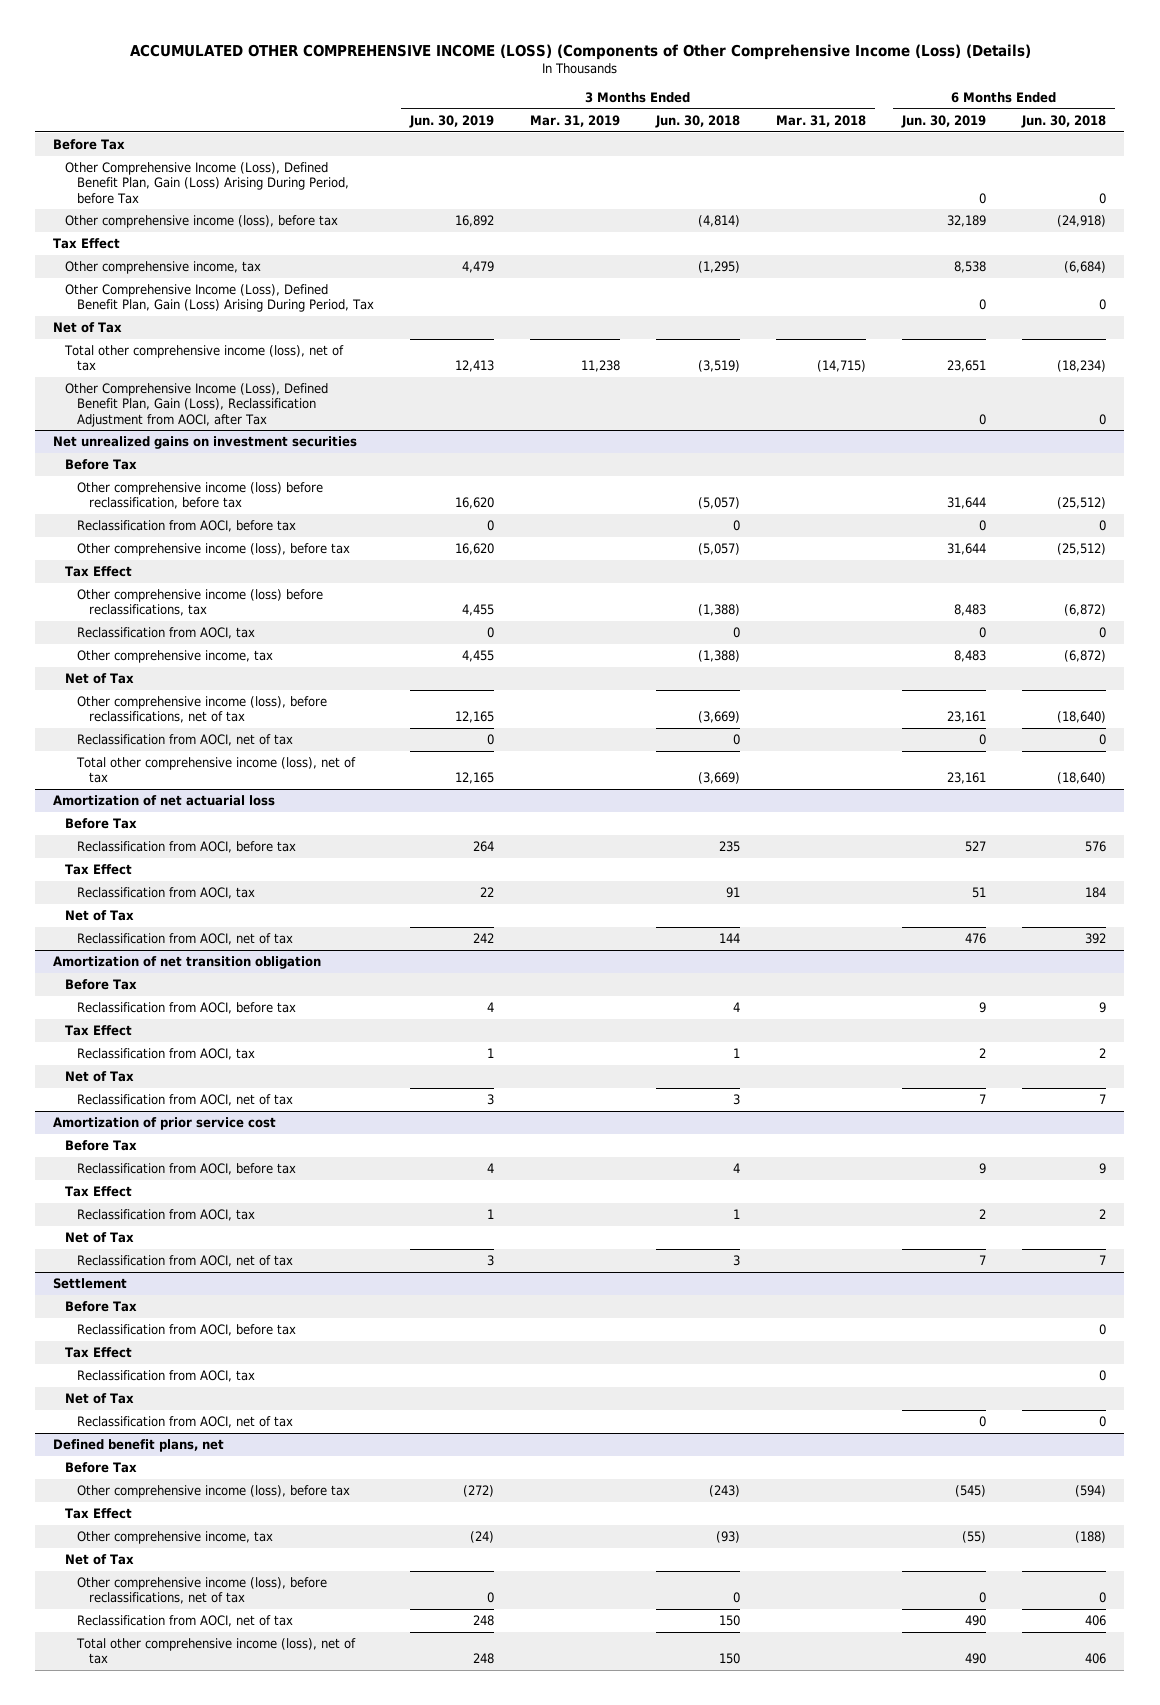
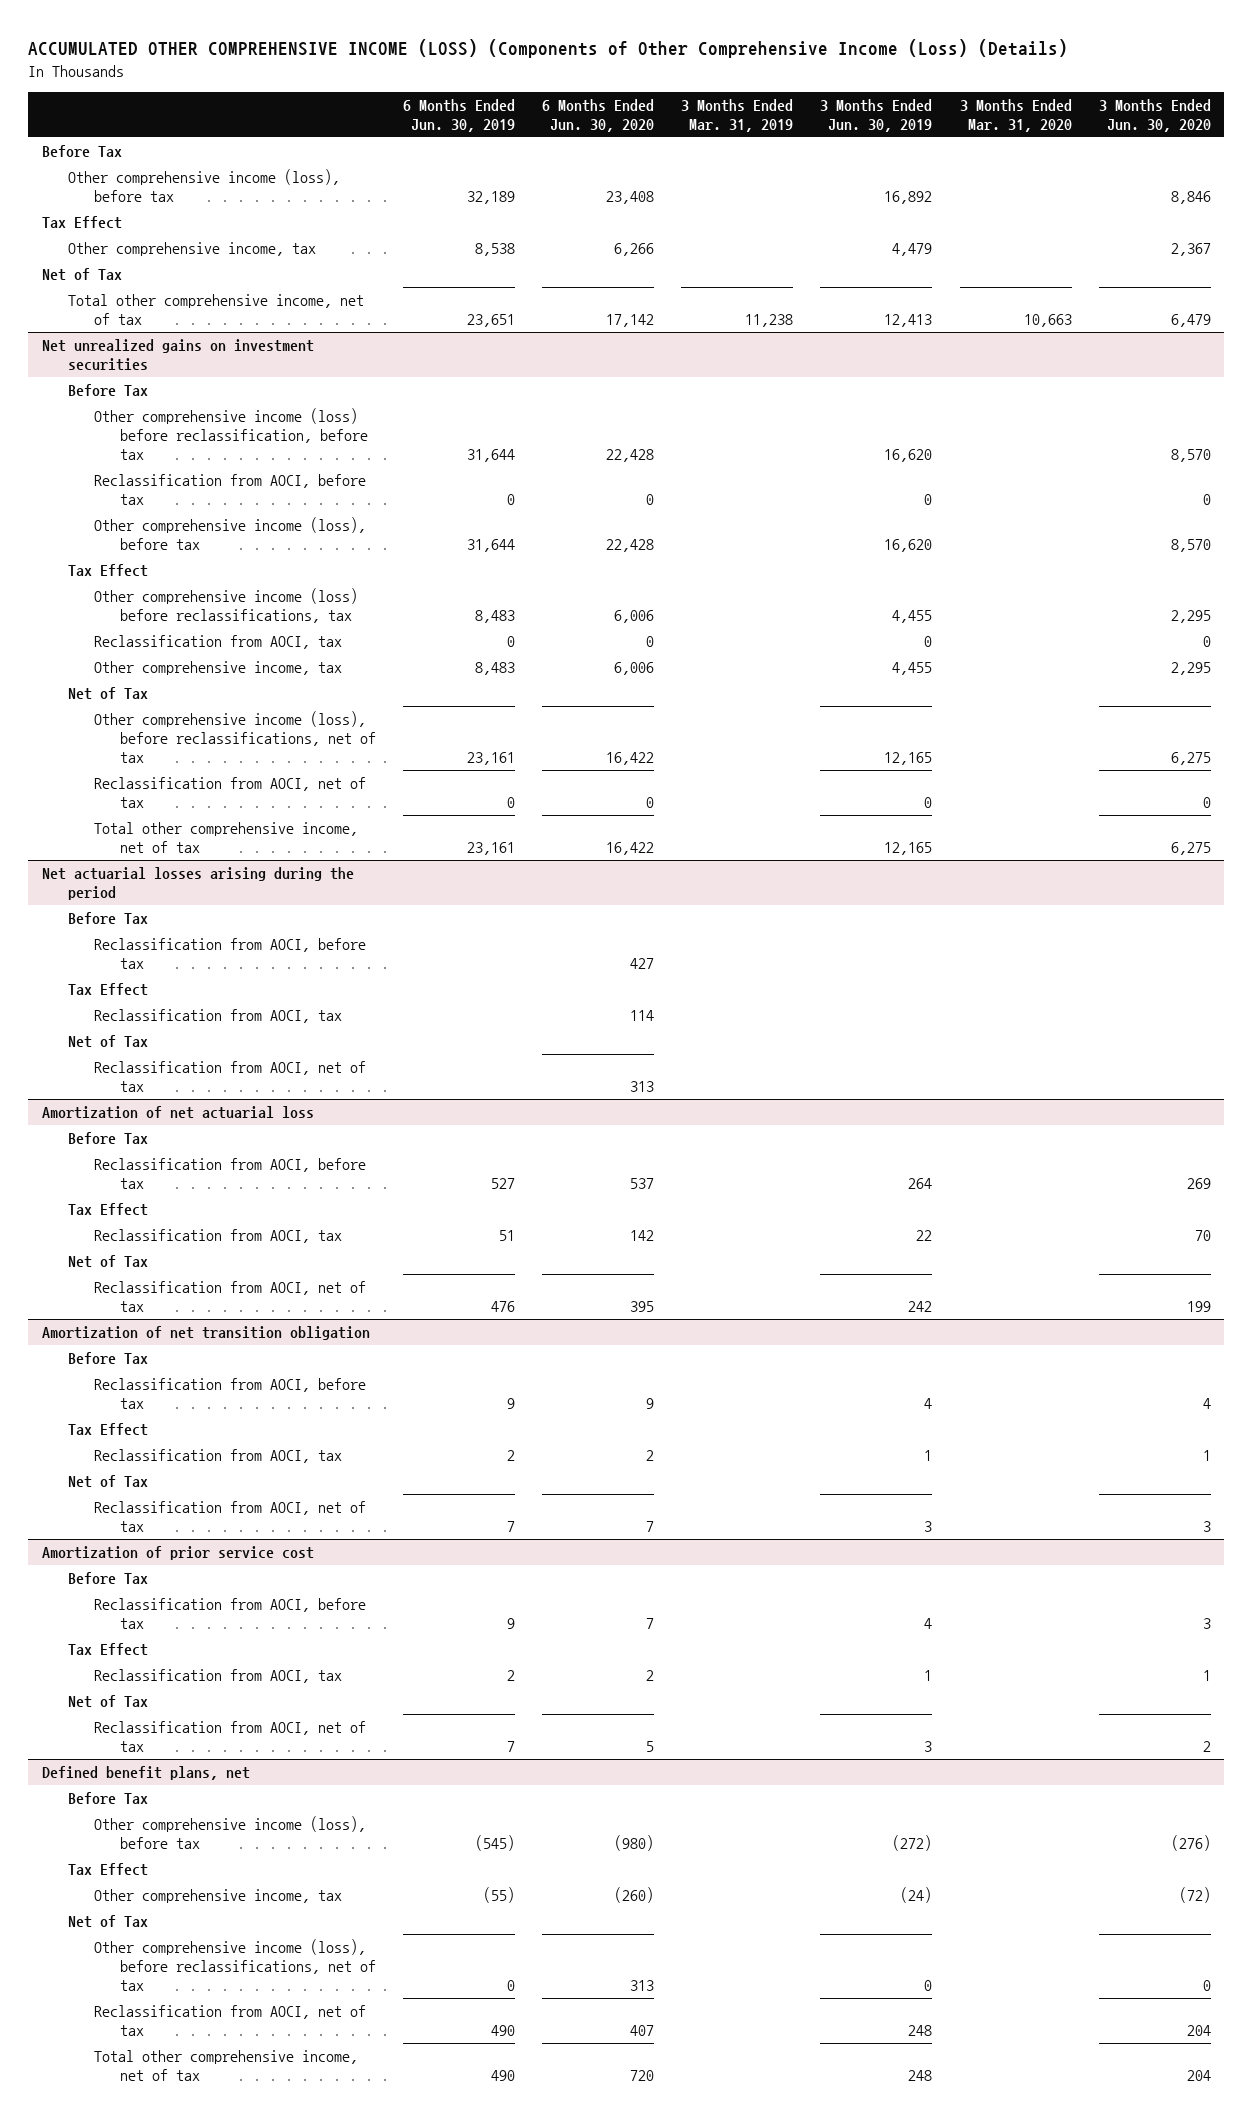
[655,115,741,129] Jun. 30, 2018 -> none
[776,115,867,128] Mar. 31, 2018 -> none
[1021,115,1107,129] Jun. 30, 2018 -> none
none -> [542,98,655,132] 6 Months Ended Jun. 30, 2020
none -> [959,98,1072,132] 3 Months Ended Mar. 31, 2020
none -> [1098,98,1211,132] 3 Months Ended Jun. 30, 2020
[65,162,350,204] Other Comprehensive Income (Loss), Defined Benefit Plan, Gain (Loss) Arising During Period, before Tax -> none
[65,284,375,313] Other Comprehensive Income (Loss), Defined Benefit Plan, Gain (Loss) Arising During Period, Tax -> none
[65,383,329,427] Other Comprehensive Income (Loss), Defined Benefit Plan, Gain (Loss), Reclassification Adjustment from AOCI, after Tax -> none
[64,345,345,372] Total other comprehensive income (loss), net of tax -> [67,294,364,326] Total other comprehensive income, net of tax
[76,757,357,784] Total other comprehensive income (loss), net of tax -> [93,822,358,854] Total other comprehensive income, net of tax
none -> [42,867,355,901] Net actuarial losses arising during the period
none -> [67,912,148,925] Before Tax
none -> [93,938,366,970] Reclassification from AOCI, before tax
none -> [67,983,148,997] Tax Effect
none -> [93,1009,342,1024] Reclassification from AOCI, tax
none -> [67,1035,148,1049] Net of Tax
none -> [93,1061,366,1093] Reclassification from AOCI, net of tax
[53,1278,128,1290] Settlement -> none
[65,1301,138,1313] Before Tax -> none
[77,1324,297,1337] Reclassification from AOCI, before tax -> none
[65,1347,133,1359] Tax Effect -> none
[77,1370,256,1383] Reclassification from AOCI, tax -> none
[65,1393,135,1405] Net of Tax -> none
[77,1416,294,1429] Reclassification from AOCI, net of tax -> none
[76,1638,357,1665] Total other comprehensive income (loss), net of tax -> [93,2050,358,2082] Total other comprehensive income, net of tax

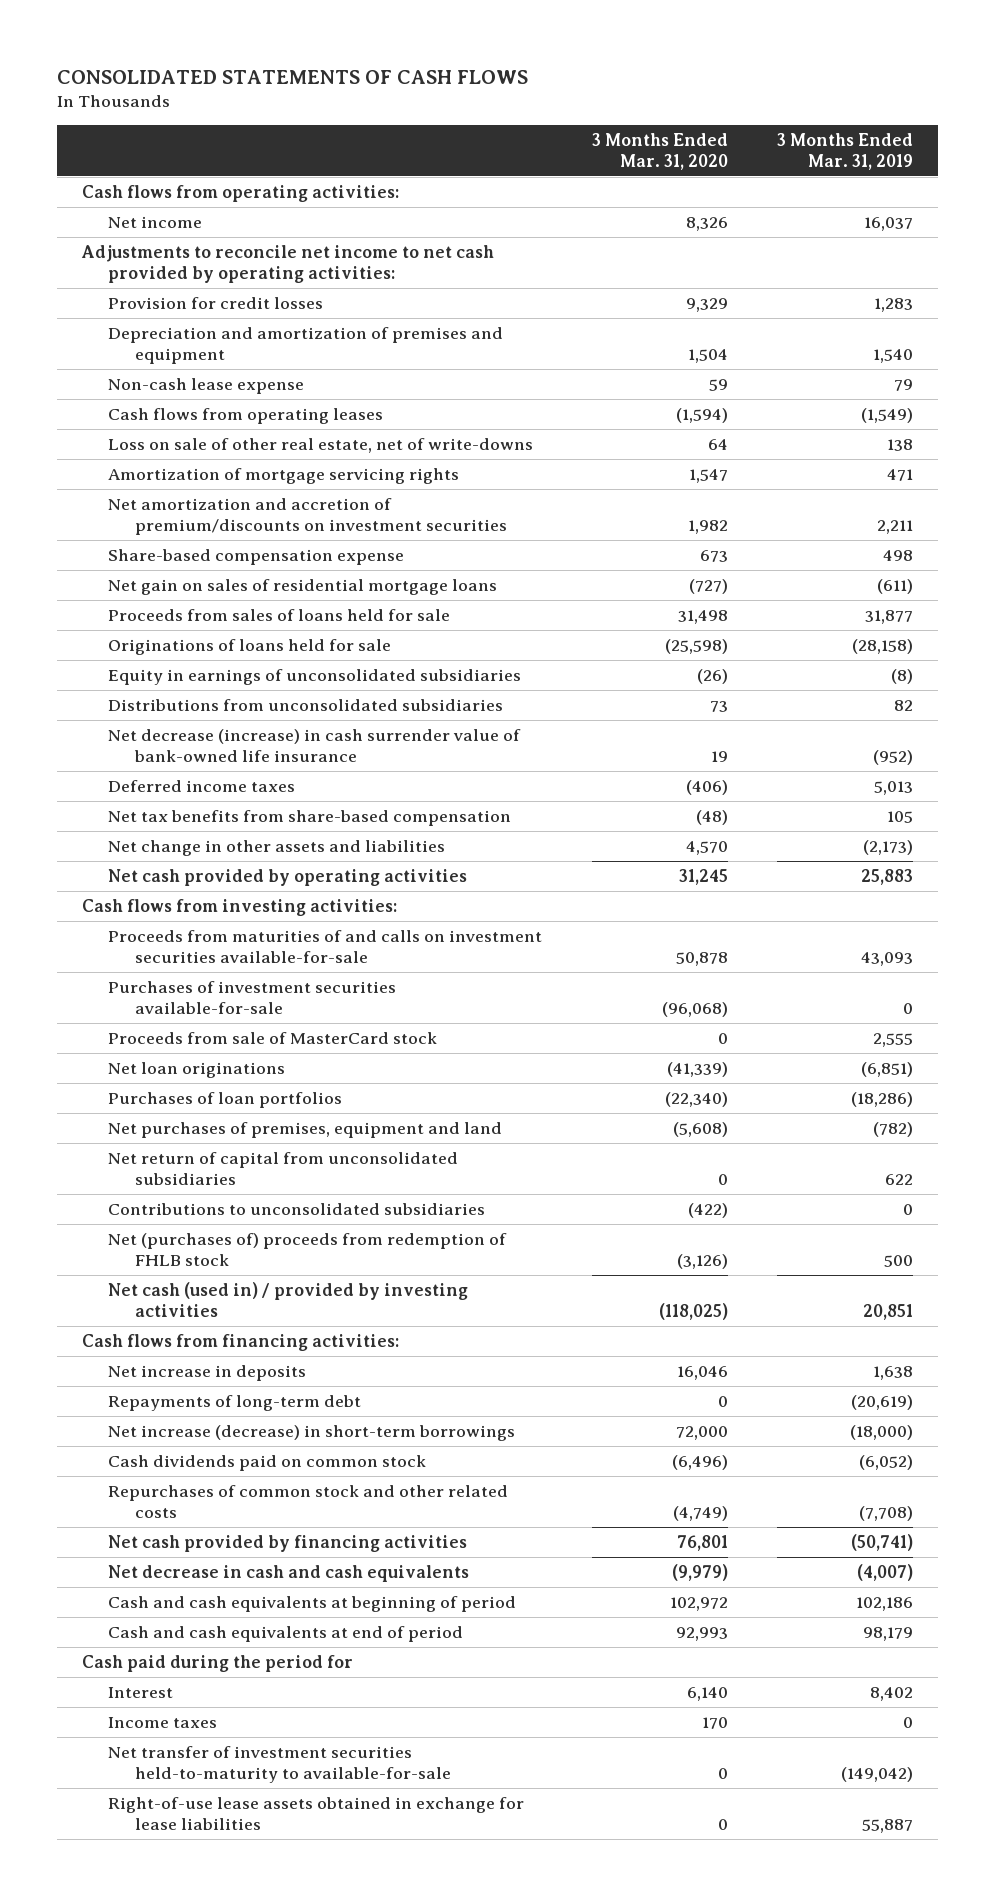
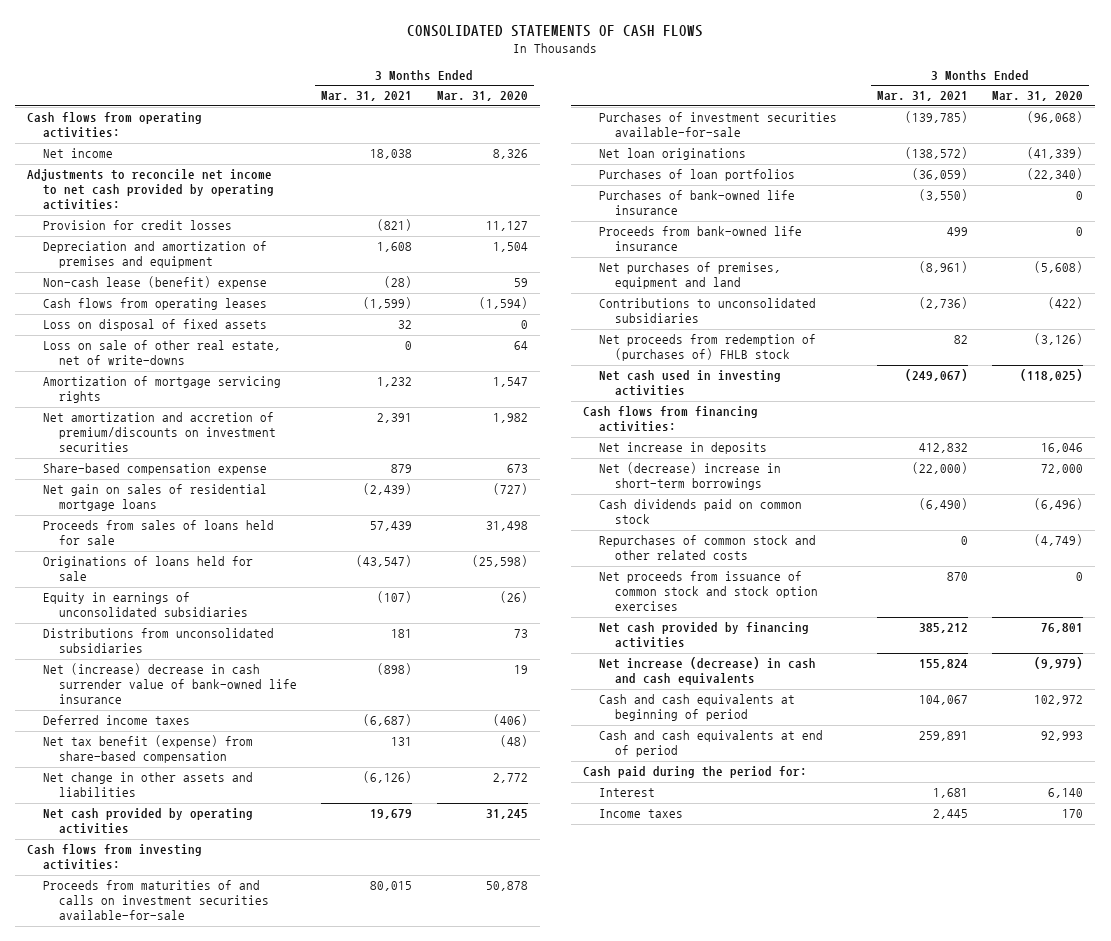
[776,132,913,170] 3 Months Ended Mar. 31, 2019 -> none
none -> [321,91,413,102] Mar. 31, 2021
[685,297,728,312] 9,329 -> [485,221,528,232] 11,127
[108,377,305,394] Non-cash lease expense -> [43,276,268,290] Non-cash lease (benefit) expense
none -> [43,319,268,332] Loss on disposal of fixed assets
[108,728,522,762] Net decrease (increase) in cash surrender value of bank-owned life insurance -> [43,663,298,705] Net (increase) decrease in cash surrender value of bank-owned life insurance
[108,809,512,826] Net tax benefits from share-based compensation -> [43,735,254,764] Net tax benefit (expense) from share-based compensation
[685,840,728,855] 4,570 -> [492,773,528,784] 2,772
[108,1031,438,1044] Proceeds from sale of MasterCard stock -> none
none -> [598,190,795,216] Purchases of bank-owned life insurance
none -> [598,226,802,252] Proceeds from bank-owned life insurance
[108,1151,459,1185] Net return of capital from unconsolidated subsidiaries -> none
[108,1232,508,1266] Net (purchases of) proceeds from redemption of FHLB stock -> [598,334,816,362] Net proceeds from redemption of (purchases of) FHLB stock
[108,1281,469,1317] Net cash (used in) / provided by investing activities -> [598,370,781,397] Net cash used in investing activities
[108,1394,362,1411] Repayments of long-term debt -> none
[108,1424,516,1441] Net increase (decrease) in short-term borrowings -> [598,462,781,491] Net (decrease) increase in short-term borrowings
none -> [598,571,818,612] Net proceeds from issuance of common stock and stock option exercises
[108,1564,470,1582] Net decrease in cash and cash equivalents -> [598,657,816,686] Net increase (decrease) in cash and cash equivalents
[81,1654,353,1672] Cash paid during the period for -> [583,766,808,779] Cash paid during the period for:
[108,1745,451,1783] Net transfer of investment securities held-to-maturity to available-for-sale -> none
[108,1796,525,1830] Right-of-use lease assets obtained in exchange for lease liabilities -> none

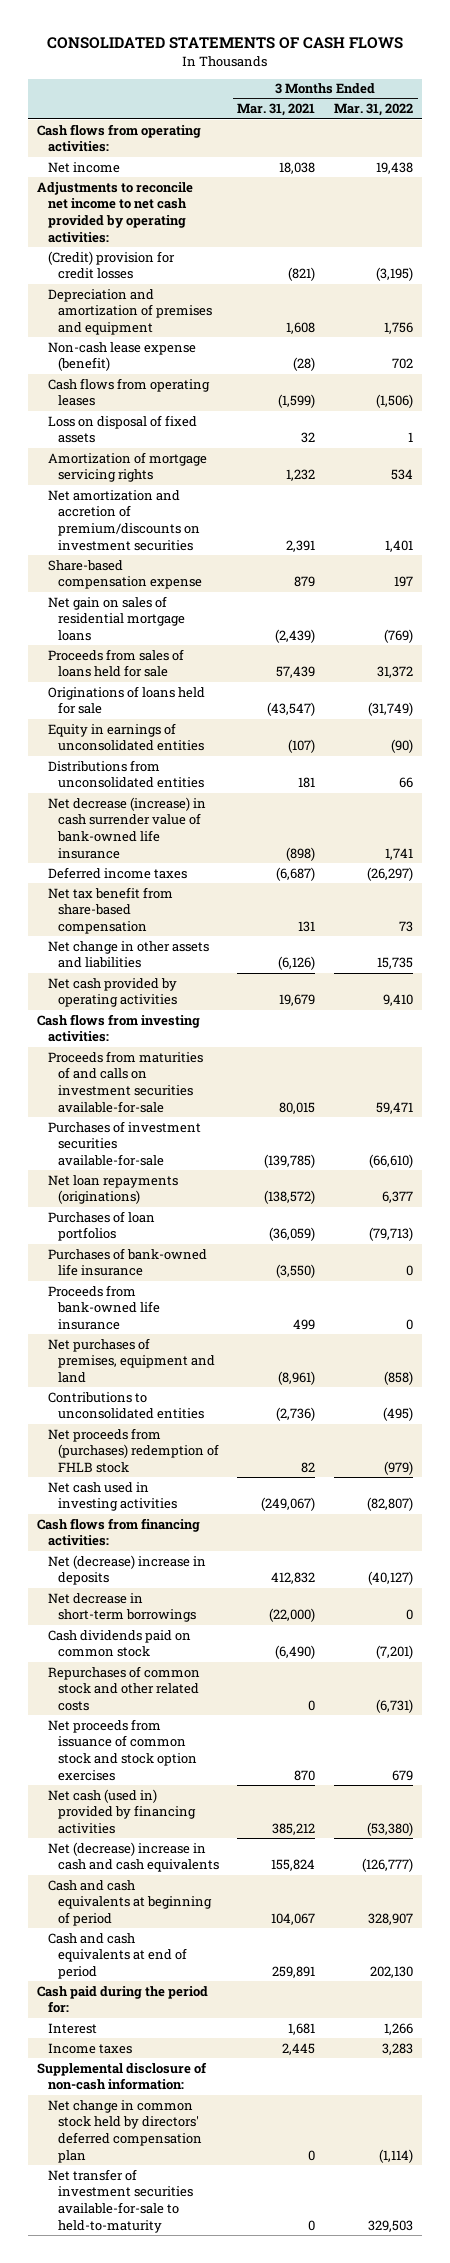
[436,91,528,102] Mar. 31, 2020 -> none
none -> [333,103,413,117] Mar. 31, 2022
[43,220,233,231] Provision for credit losses -> [47,250,175,280] (Credit) provision for credit losses
[43,276,268,290] Non-cash lease (benefit) expense -> [47,341,196,372] Non-cash lease expense (benefit)
[43,340,282,366] Loss on sale of other real estate, net of write-downs -> none
[43,592,249,618] Equity in earnings of unconsolidated subsidiaries -> [47,722,204,752] Equity in earnings of unconsolidated entities
[43,628,275,654] Distributions from unconsolidated subsidiaries -> [47,759,204,789] Distributions from unconsolidated entities
[43,663,298,705] Net (increase) decrease in cash surrender value of bank-owned life insurance -> [47,796,206,859] Net decrease (increase) in cash surrender value of bank-owned life insurance
[43,735,254,764] Net tax benefit (expense) from share-based compensation -> [47,886,173,934] Net tax benefit from share-based compensation
[598,148,746,161] Net loan originations -> [47,1174,178,1205] Net loan repayments (originations)
[598,298,816,324] Contributions to unconsolidated subsidiaries -> [47,1391,204,1420] Contributions to unconsolidated entities
[598,334,816,362] Net proceeds from redemption of (purchases of) FHLB stock -> [47,1427,219,1473] Net proceeds from (purchases) redemption of FHLB stock
[598,442,767,455] Net increase in deposits -> [47,1554,206,1586] Net (decrease) increase in deposits
[598,462,781,491] Net (decrease) increase in short-term borrowings -> [47,1592,196,1623] Net decrease in short-term borrowings
[598,622,809,649] Net cash provided by financing activities -> [47,1788,196,1834] Net cash (used in) provided by financing activities
[598,657,816,686] Net increase (decrease) in cash and cash equivalents -> [47,1841,219,1873] Net (decrease) increase in cash and cash equivalents
none -> [37,2061,208,2091] Supplemental disclosure of non-cash information:
none -> [47,2099,202,2163] Net change in common stock held by directors' deferred compensation plan
none -> [47,2168,193,2233] Net transfer of investment securities available-for-sale to held-to-maturity

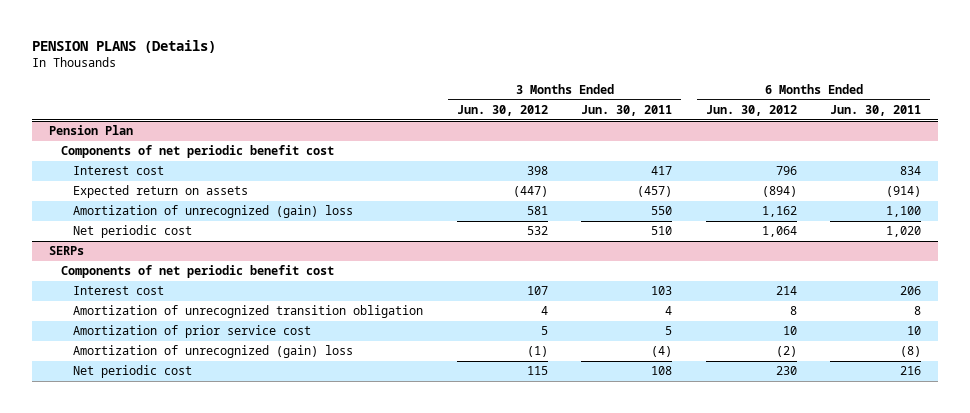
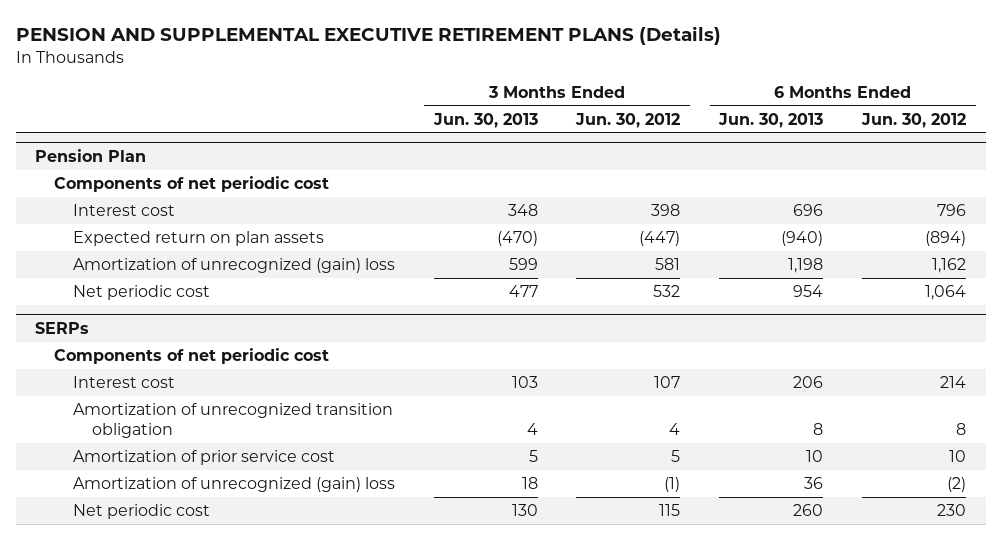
[32,40,217,54] PENSION PLANS (Details) -> [15,25,721,45] PENSION AND SUPPLEMENTAL EXECUTIVE RETIREMENT PLANS (Details)
[581,104,673,116] Jun. 30, 2011 -> none
[830,104,922,116] Jun. 30, 2011 -> none
none -> [432,112,538,128] Jun. 30, 2013
none -> [718,112,824,128] Jun. 30, 2013
[61,145,335,159] Components of net periodic benefit cost -> [53,176,329,193] Components of net periodic cost
[73,185,249,199] Expected return on assets -> [72,231,324,247] Expected return on plan assets
[61,265,335,279] Components of net periodic benefit cost -> [53,348,329,365] Components of net periodic cost

